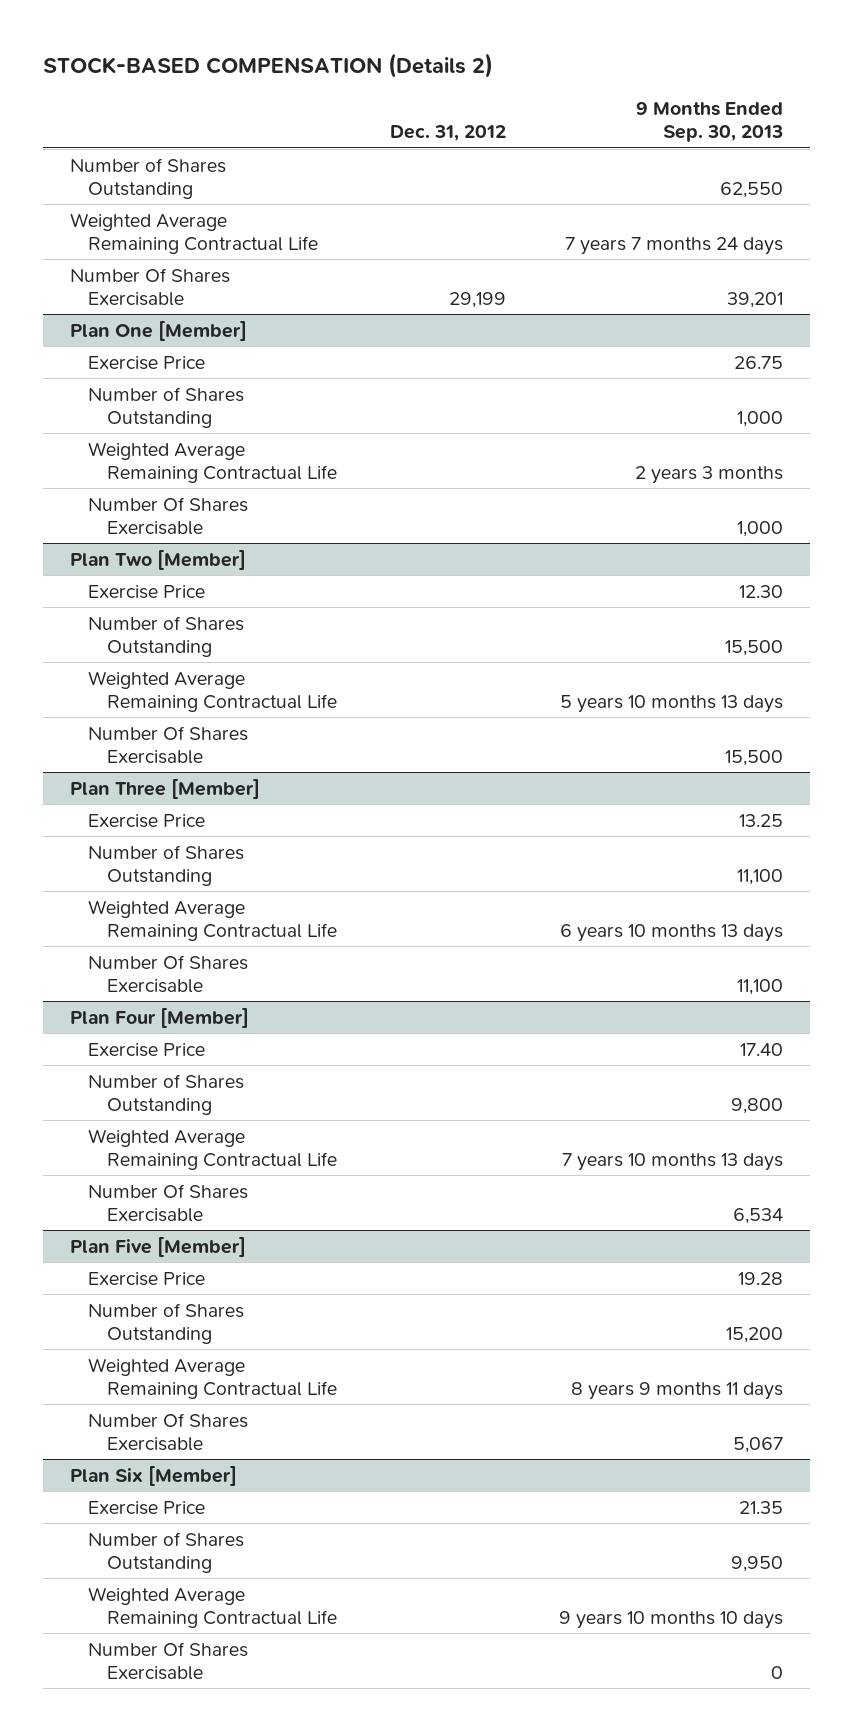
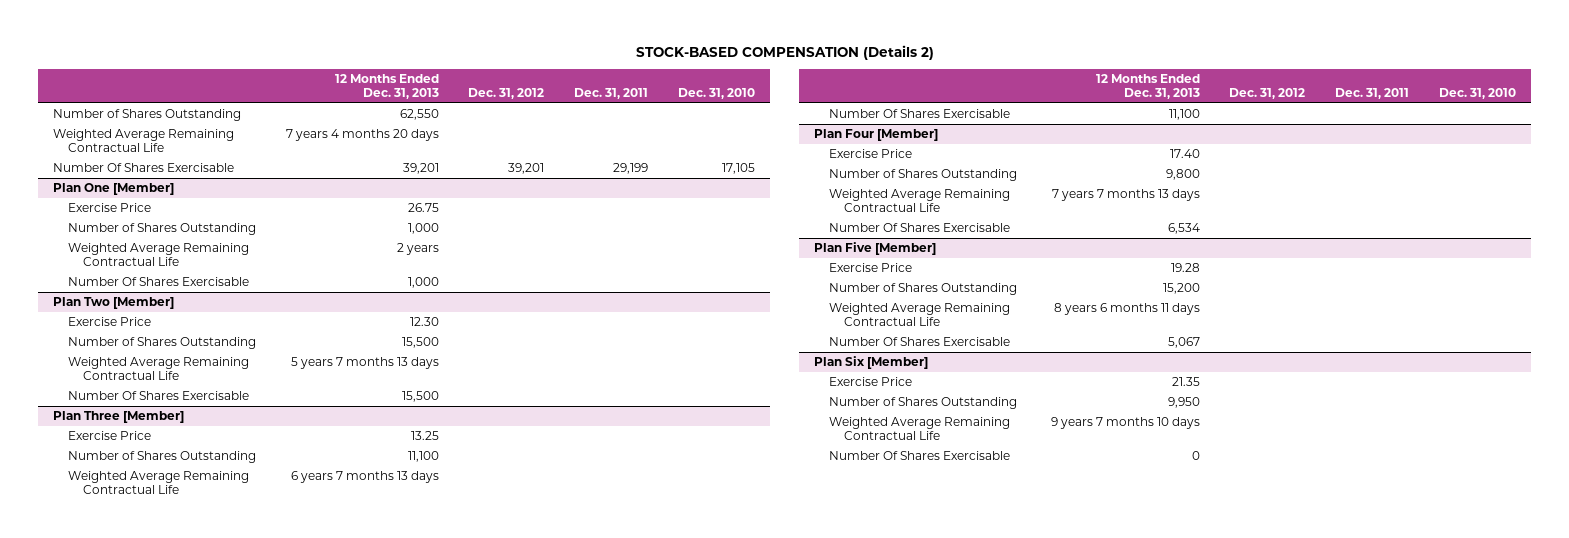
[636,101,784,143] 9 Months Ended Sep. 30, 2013 -> none
none -> [334,73,439,99] 12 Months Ended Dec. 31, 2013
none -> [574,87,649,99] Dec. 31, 2011
none -> [677,87,755,99] Dec. 31, 2010
[448,291,506,308] 29,199 -> [508,162,545,174] 39,201

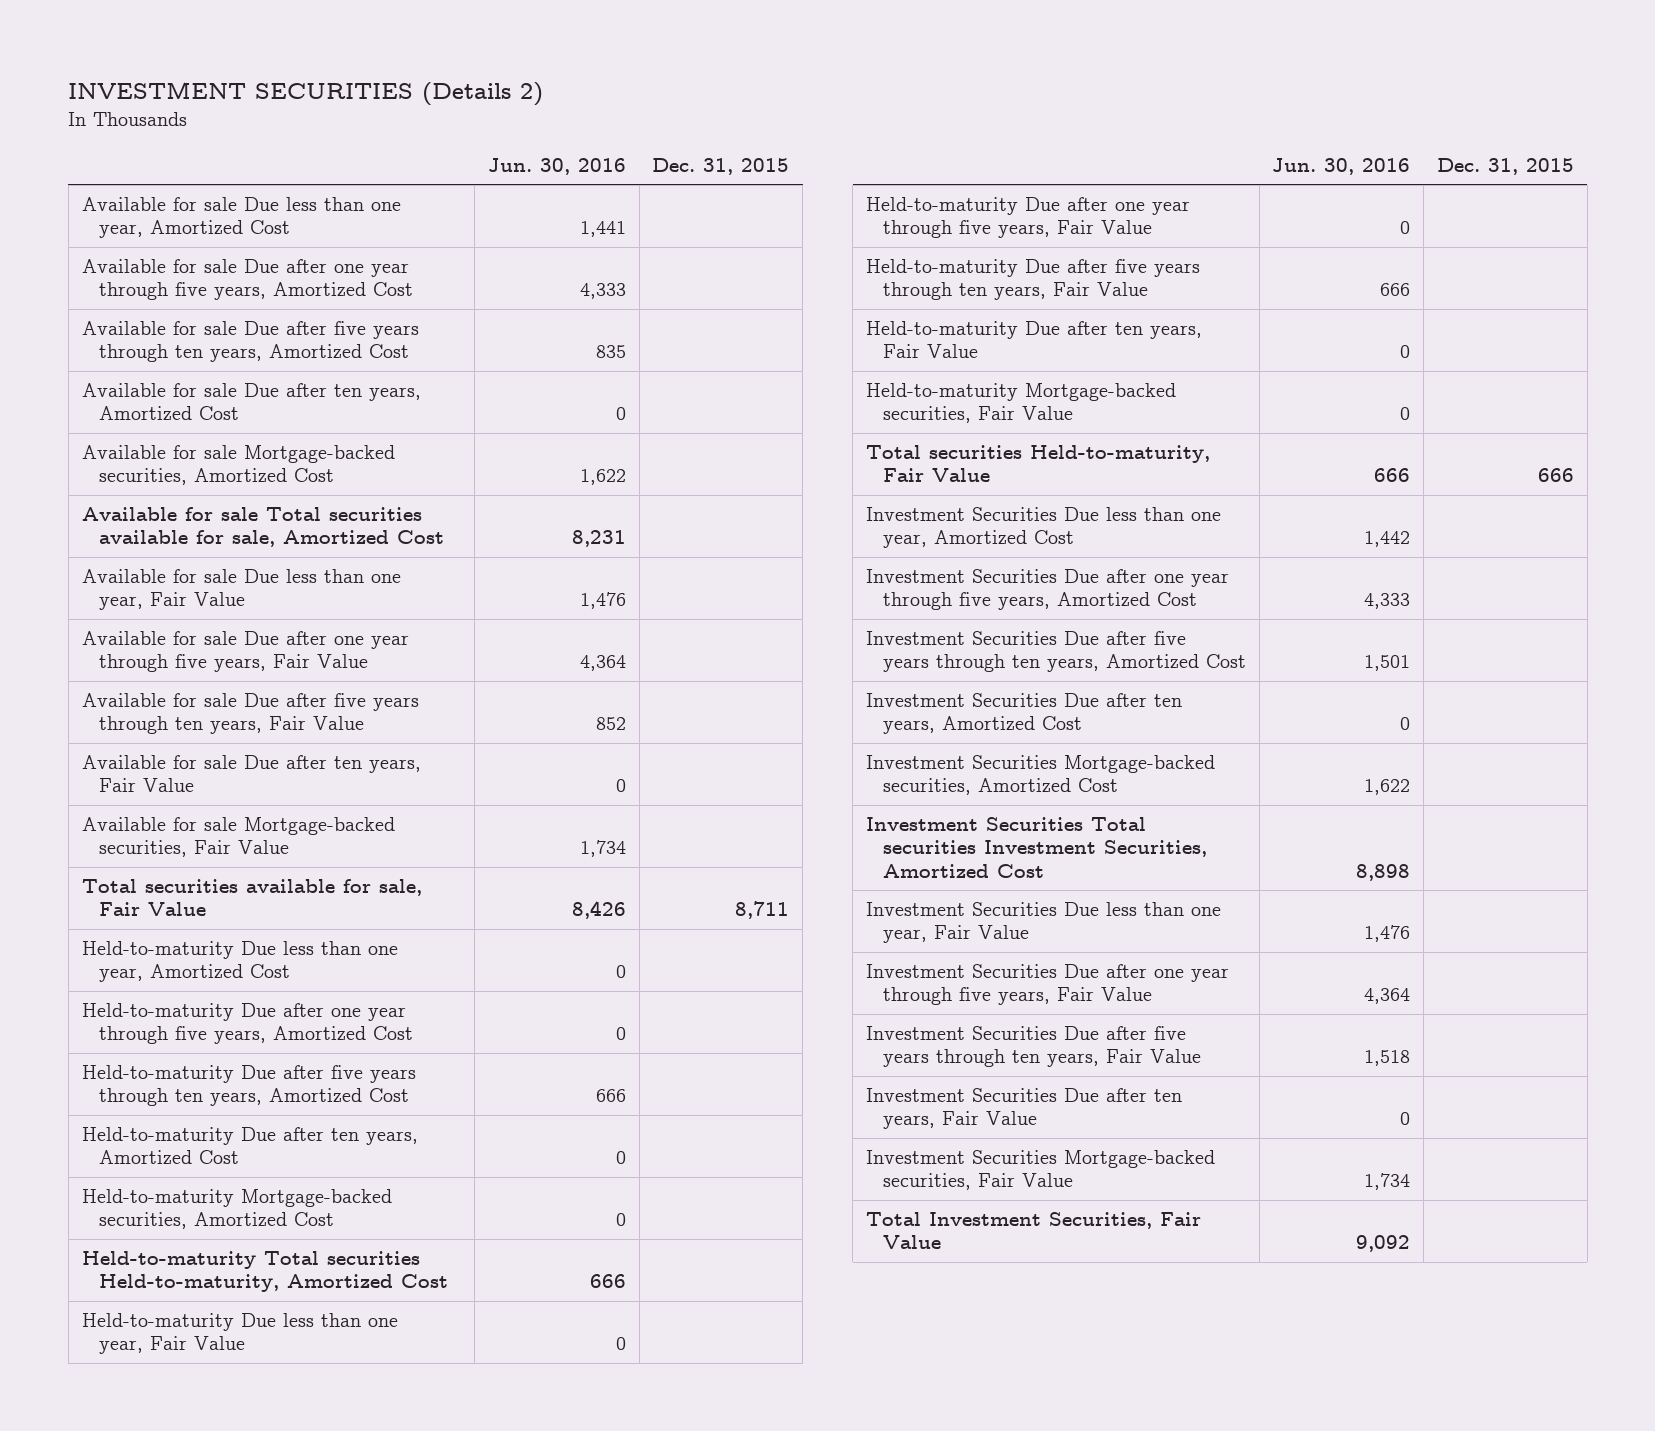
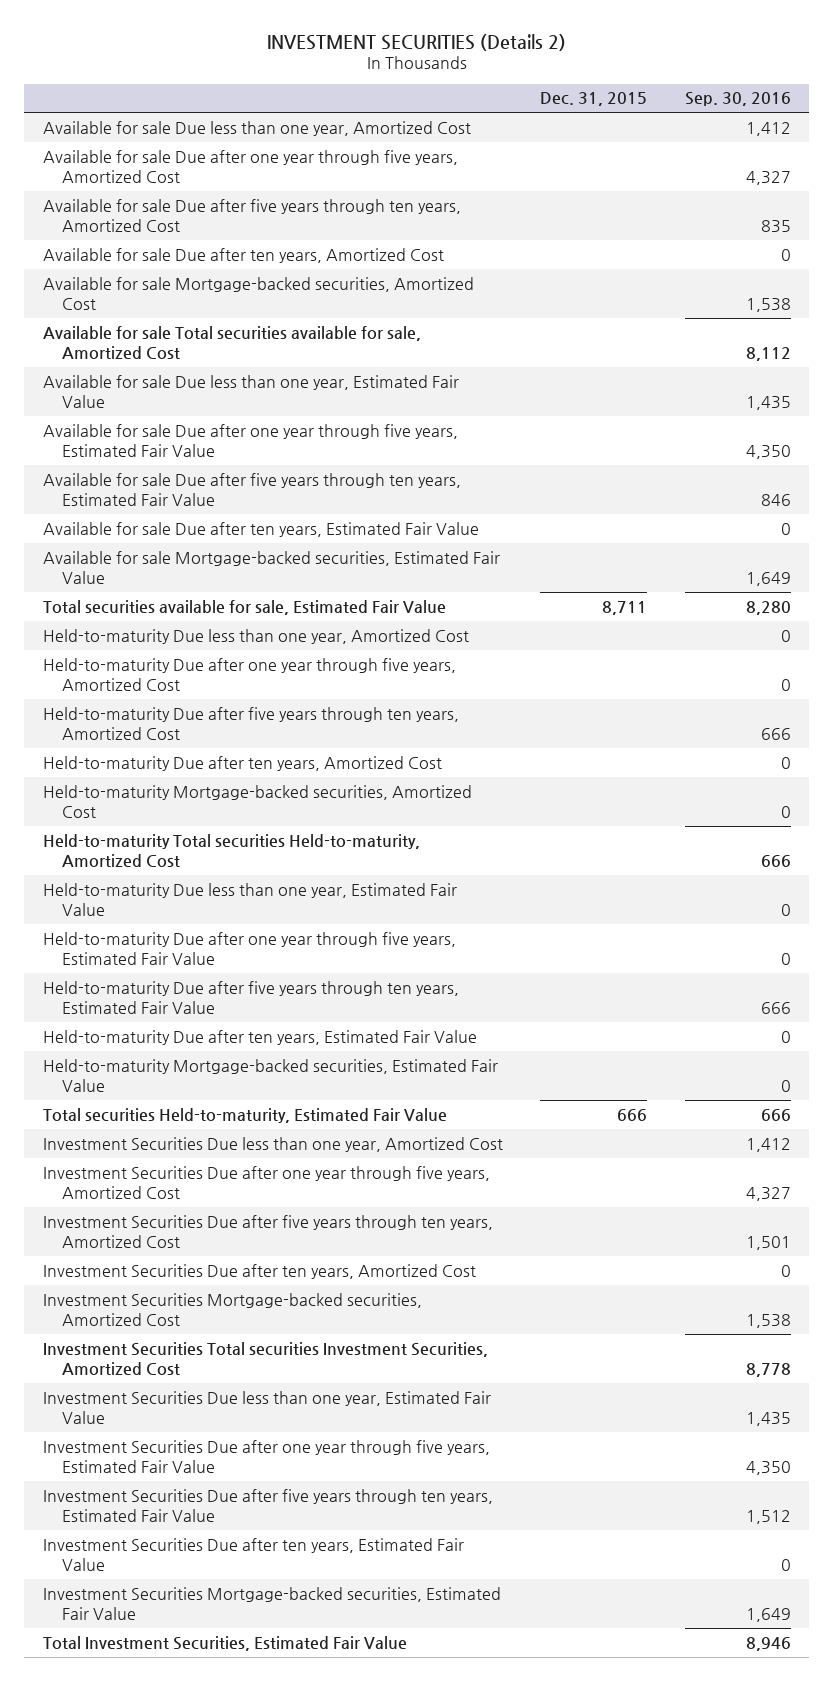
[488,158,627,176] Jun. 30, 2016 -> none
none -> [684,92,791,107] Sep. 30, 2016
[81,568,401,611] Available for sale Due less than one year, Fair Value -> [42,374,459,408] Available for sale Due less than one year, Estimated Fair Value
[81,630,409,673] Available for sale Due after one year through five years, Fair Value -> [42,423,458,457] Available for sale Due after one year through five years, Estimated Fair Value
[81,692,419,735] Available for sale Due after five years through ten years, Fair Value -> [42,472,461,506] Available for sale Due after five years through ten years, Estimated Fair Value
[81,754,421,793] Available for sale Due after ten years, Fair Value -> [42,521,479,537] Available for sale Due after ten years, Estimated Fair Value
[81,816,395,858] Available for sale Mortgage-backed securities, Fair Value -> [42,550,500,584] Available for sale Mortgage-backed securities, Estimated Fair Value
[81,878,422,917] Total securities available for sale, Fair Value -> [42,599,446,615] Total securities available for sale, Estimated Fair Value
[81,1312,398,1355] Held-to-maturity Due less than one year, Fair Value -> [42,882,457,916] Held-to-maturity Due less than one year, Estimated Fair Value
[865,196,1190,239] Held-to-maturity Due after one year through five years, Fair Value -> [42,931,456,965] Held-to-maturity Due after one year through five years, Estimated Fair Value
[865,258,1200,301] Held-to-maturity Due after five years through ten years, Fair Value -> [42,980,459,1014] Held-to-maturity Due after five years through ten years, Estimated Fair Value
[865,320,1202,359] Held-to-maturity Due after ten years, Fair Value -> [42,1029,477,1045] Held-to-maturity Due after ten years, Estimated Fair Value
[865,382,1176,424] Held-to-maturity Mortgage-backed securities, Fair Value -> [42,1058,498,1092] Held-to-maturity Mortgage-backed securities, Estimated Fair Value
[865,444,1210,483] Total securities Held-to-maturity, Fair Value -> [42,1107,447,1123] Total securities Held-to-maturity, Estimated Fair Value
[865,901,1221,944] Investment Securities Due less than one year, Fair Value -> [42,1390,491,1424] Investment Securities Due less than one year, Estimated Fair Value
[865,963,1229,1006] Investment Securities Due after one year through five years, Fair Value -> [42,1439,490,1473] Investment Securities Due after one year through five years, Estimated Fair Value
[865,1025,1202,1068] Investment Securities Due after five years through ten years, Fair Value -> [42,1488,493,1522] Investment Securities Due after five years through ten years, Estimated Fair Value
[865,1087,1182,1130] Investment Securities Due after ten years, Fair Value -> [42,1537,464,1571] Investment Securities Due after ten years, Estimated Fair Value
[865,1149,1215,1191] Investment Securities Mortgage-backed securities, Fair Value -> [42,1586,501,1620] Investment Securities Mortgage-backed securities, Estimated Fair Value
[865,1211,1201,1250] Total Investment Securities, Fair Value -> [42,1635,407,1651] Total Investment Securities, Estimated Fair Value

